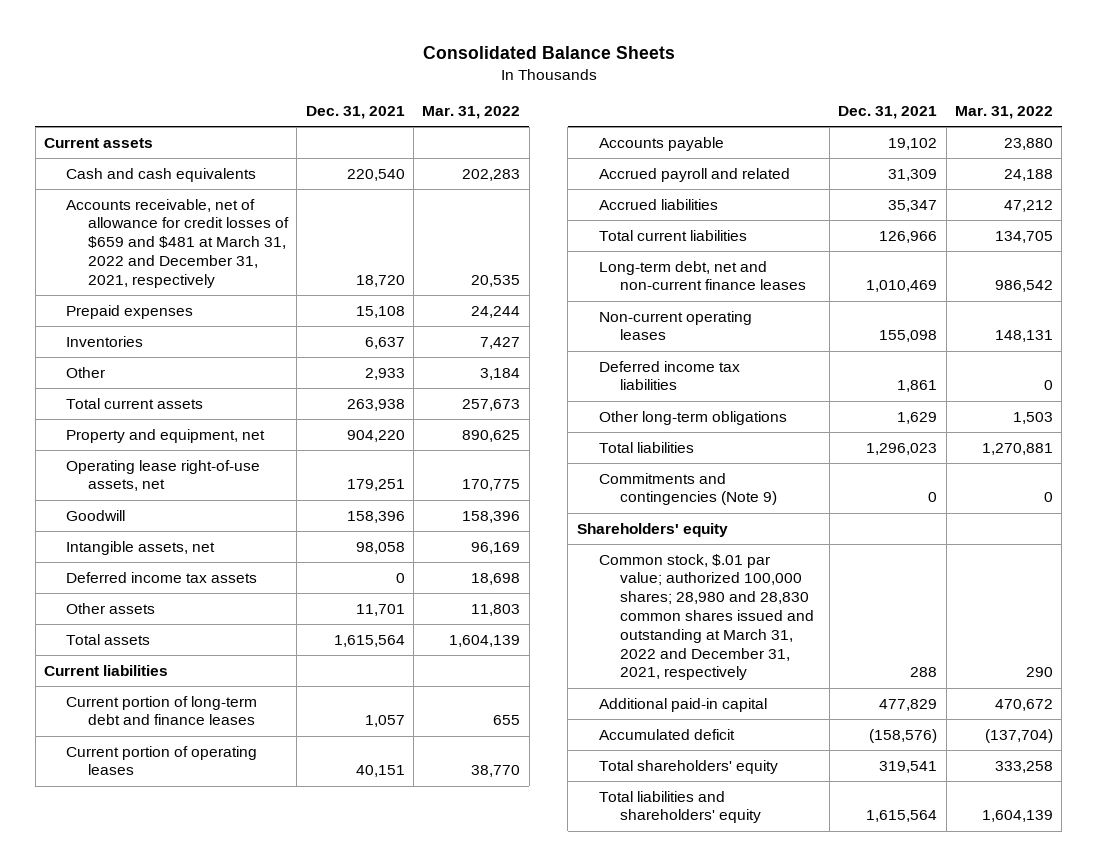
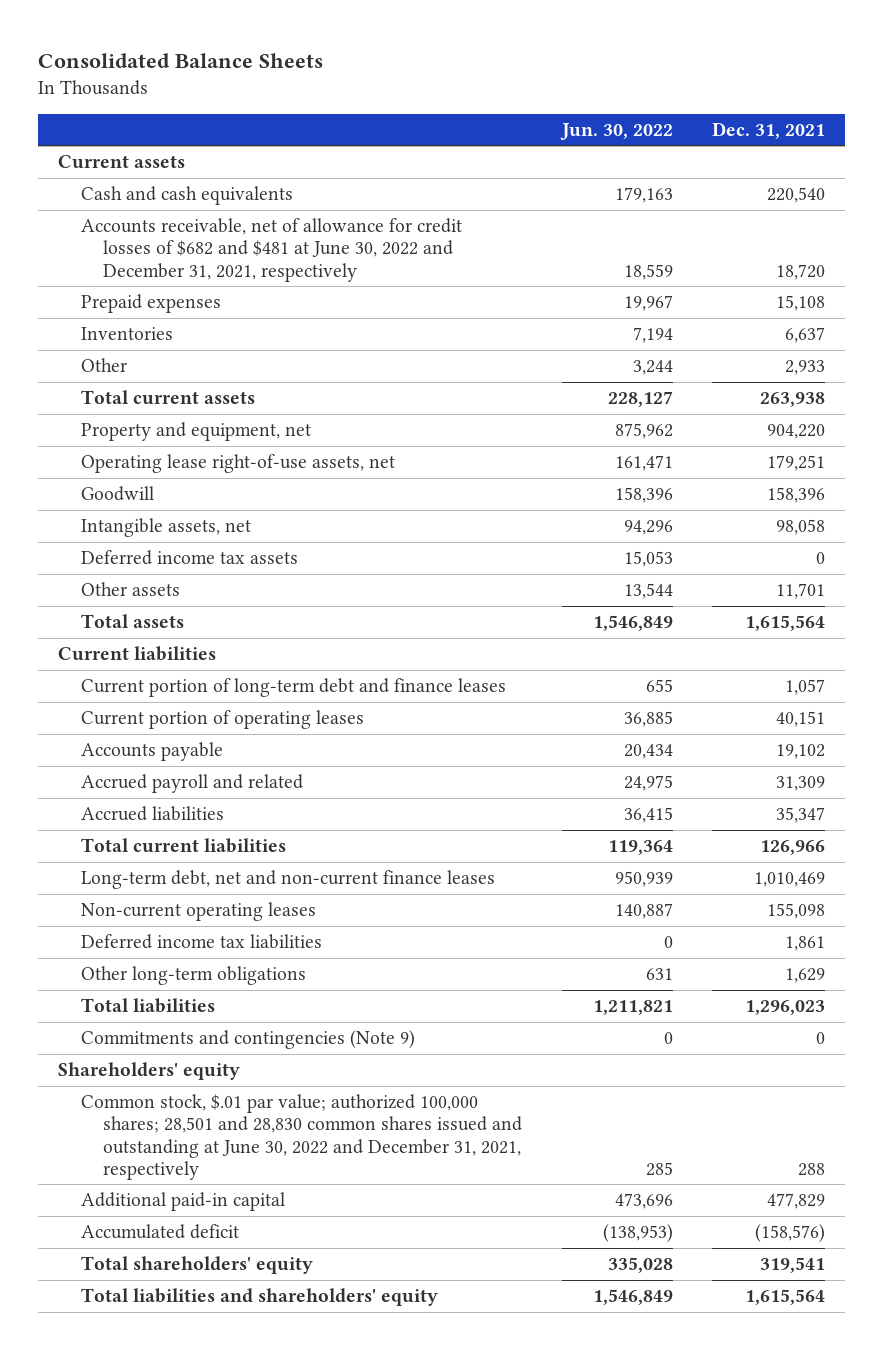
[422,106,521,120] Mar. 31, 2022 -> none
none -> [559,122,673,140] Jun. 30, 2022
[65,198,289,288] Accounts receivable, net of allowance for credit losses of $659 and $481 at March 31, 2022 and December 31, 2021, respectively -> [80,218,462,282] Accounts receivable, net of allowance for credit losses of $682 and $481 at June 30, 2022 and December 31, 2021, respectively
[598,553,815,681] Common stock, $.01 par value; authorized 100,000 shares; 28,980 and 28,830 common shares issued and outstanding at March 31, 2022 and December 31, 2021, respectively -> [80,1094,523,1180] Common stock, $.01 par value; authorized 100,000 shares; 28,501 and 28,830 common shares issued and outstanding at June 30, 2022 and December 31, 2021, respectively

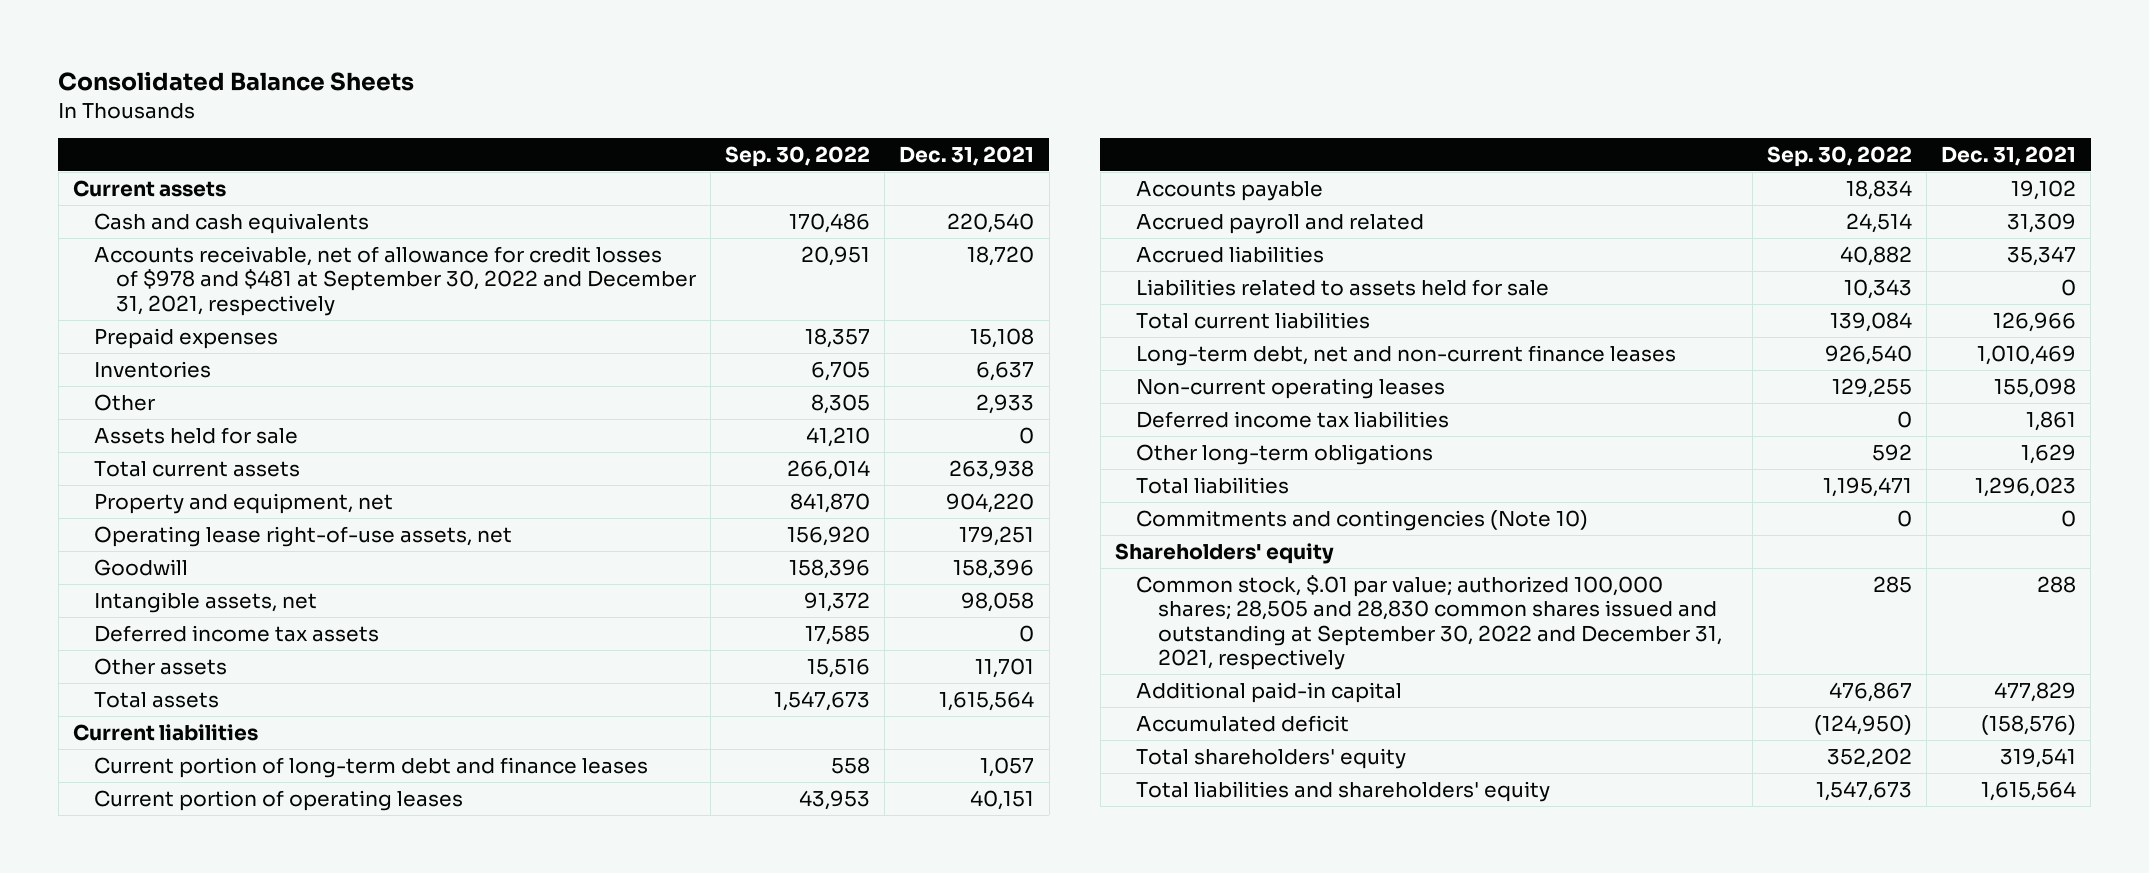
[559,122,673,140] Jun. 30, 2022 -> none
none -> [725,145,871,167] Sep. 30, 2022
[80,218,462,282] Accounts receivable, net of allowance for credit losses of $682 and $481 at June 30, 2022 and December 31, 2021, respectively -> [94,245,696,316] Accounts receivable, net of allowance for credit losses of $978 and $481 at September 30, 2022 and December 31, 2021, respectively
none -> [94,426,299,444] Assets held for sale
none -> [1136,278,1550,296] Liabilities related to assets held for sale
[80,1030,415,1050] Commitments and contingencies (Note 9) -> [1136,509,1589,531] Commitments and contingencies (Note 10)
[80,1094,523,1180] Common stock, $.01 par value; authorized 100,000 shares; 28,501 and 28,830 common shares issued and outstanding at June 30, 2022 and December 31, 2021, respectively -> [1136,574,1722,671] Common stock, $.01 par value; authorized 100,000 shares; 28,505 and 28,830 common shares issued and outstanding at September 30, 2022 and December 31, 2021, respectively

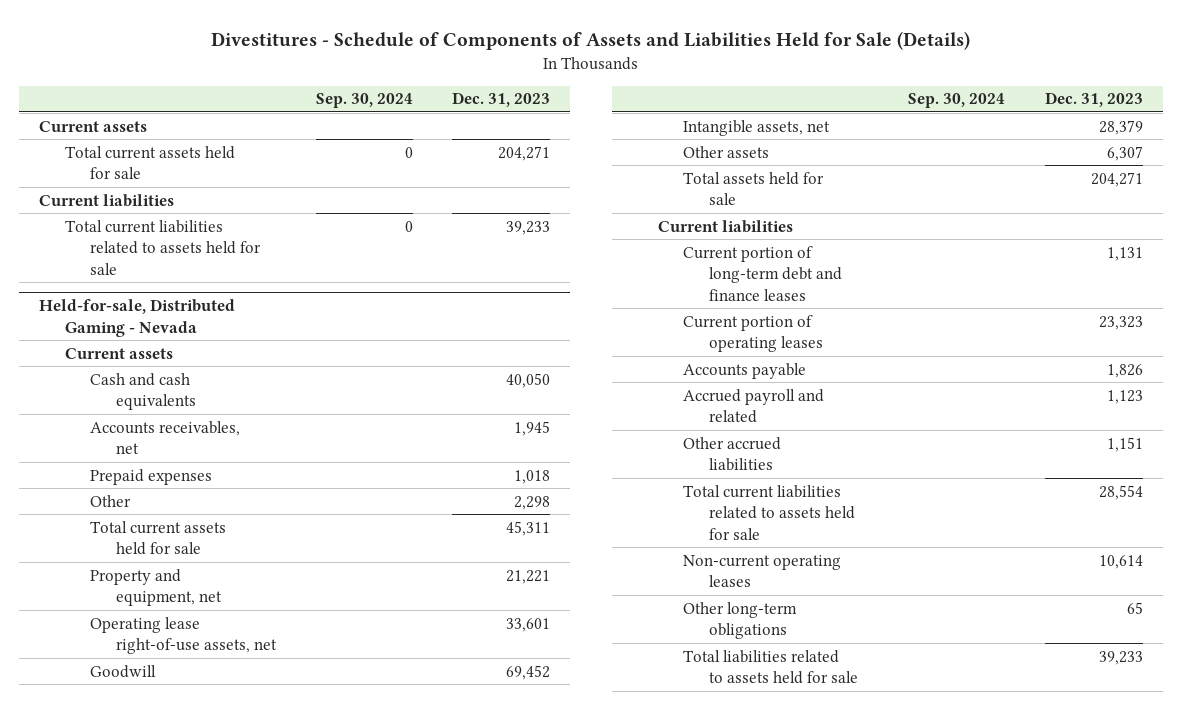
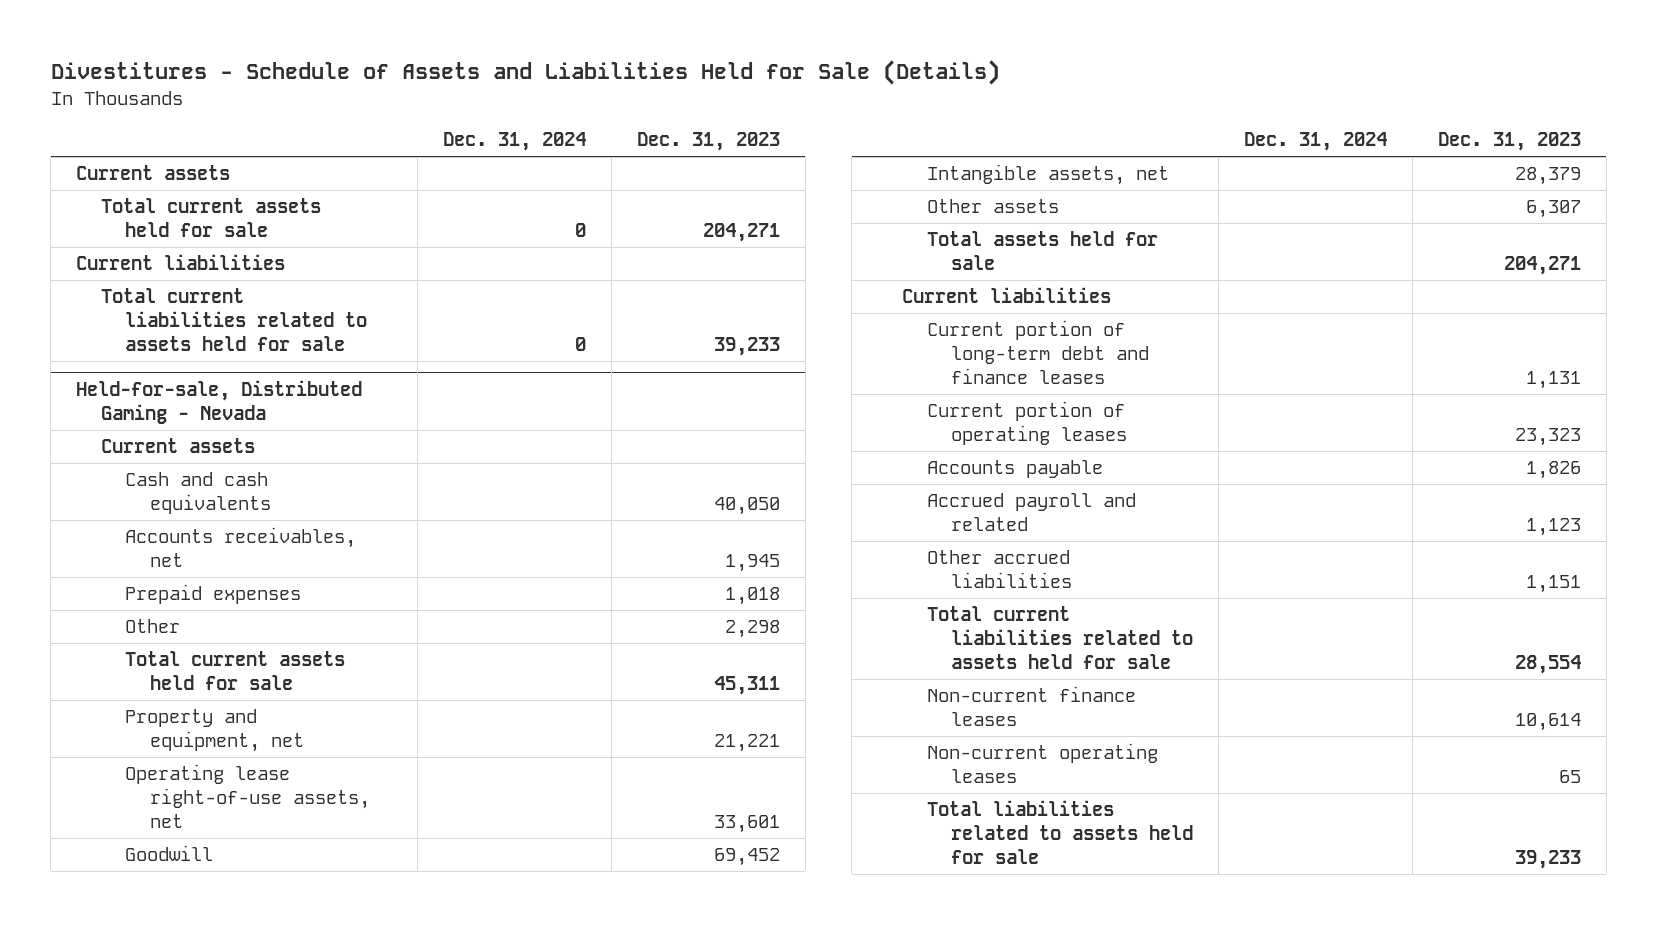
[211,30,971,50] Divestitures - Schedule of Components of Assets and Liabilities Held for Sale (Details) -> [50,60,1000,86] Divestitures - Schedule of Assets and Liabilities Held for Sale (Details)
[315,93,413,109] Sep. 30, 2024 -> none
none -> [442,132,586,152] Dec. 31, 2024
[683,601,798,640] Other long-term obligations -> none
none -> [926,686,1136,726] Non-current finance leases
[1098,554,1143,569] 10,614 -> [1558,769,1581,783] 65

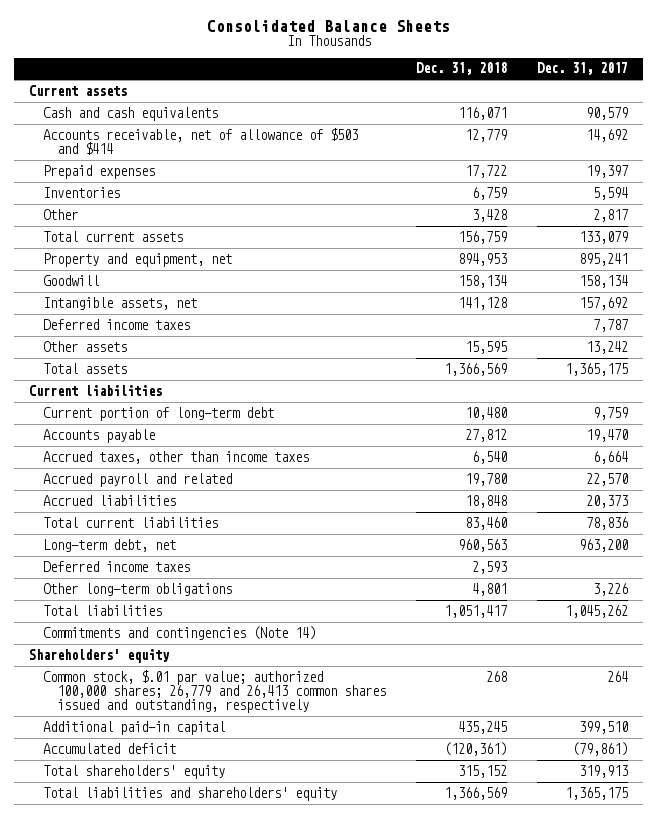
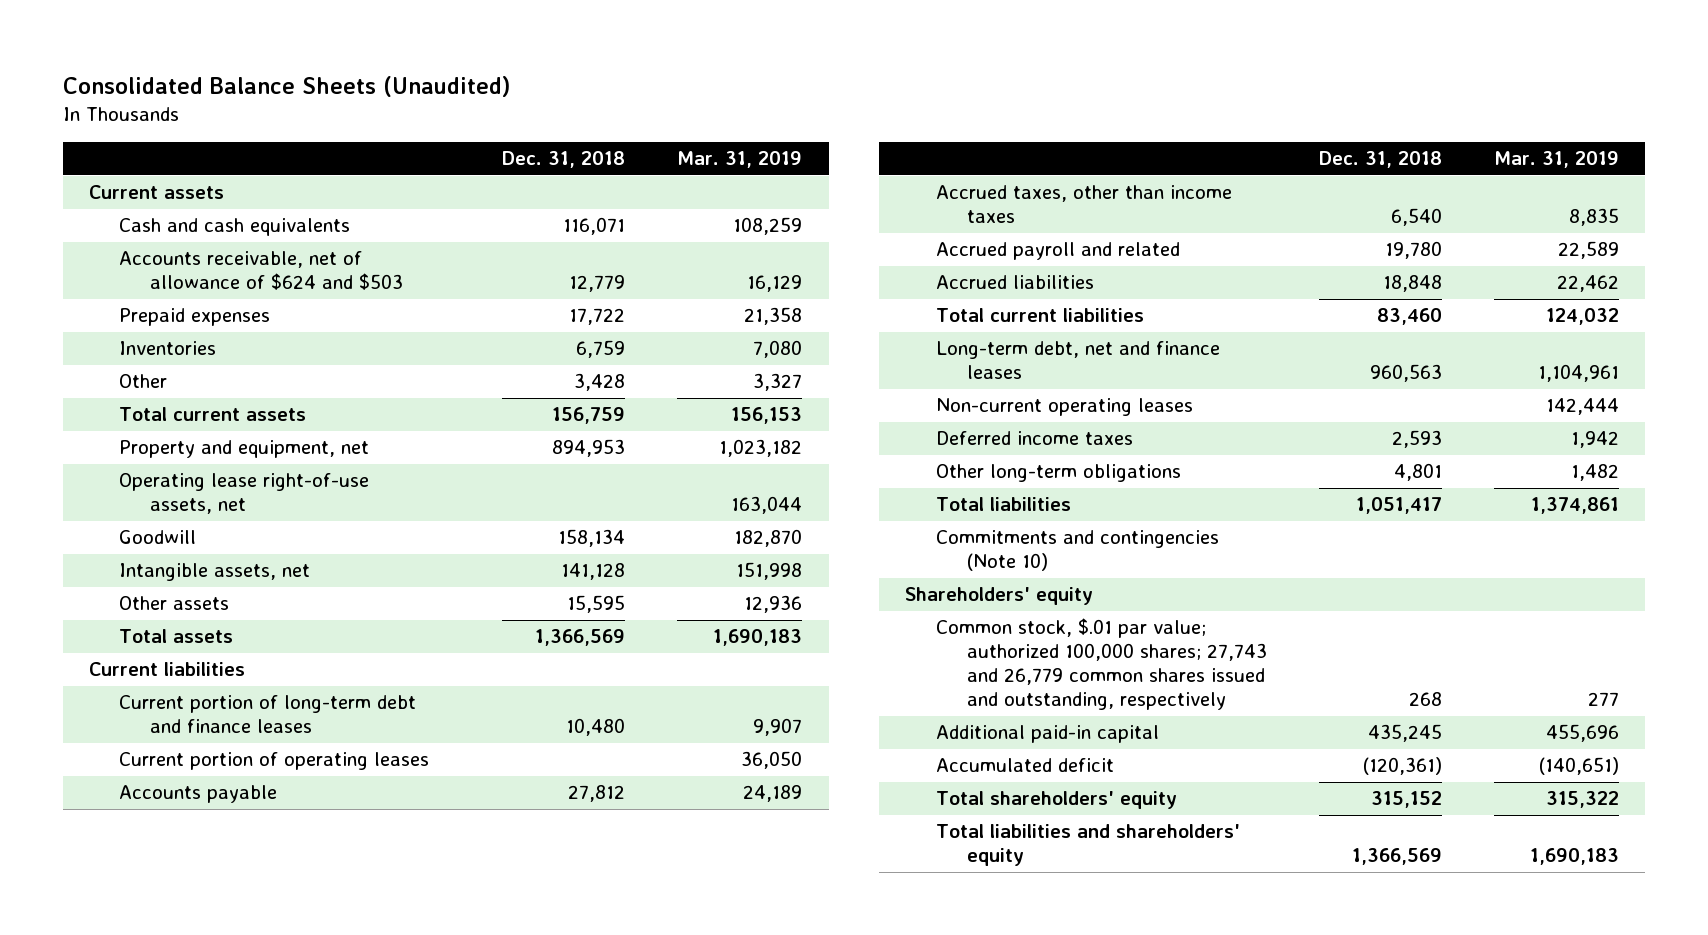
[206,19,450,32] Consolidated Balance Sheets -> [62,76,510,98] Consolidated Balance Sheets (Unaudited)
[537,62,629,76] Dec. 31, 2017 -> none
none -> [677,151,803,169] Mar. 31, 2019
[43,127,359,155] Accounts receivable, net of allowance of $503 and $414 -> [119,251,404,291] Accounts receivable, net of allowance of $624 and $503
none -> [119,473,370,515] Operating lease right-of-use assets, net
[43,318,191,330] Deferred income taxes -> none
[43,406,275,421] Current portion of long-term debt -> [119,695,417,734] Current portion of long-term debt and finance leases
none -> [119,752,430,771] Current portion of operating leases
[43,538,177,552] Long-term debt, net -> [936,341,1221,380] Long-term debt, net and finance leases
none -> [936,398,1194,417] Non-current operating leases
[43,625,317,640] Commitments and contingencies (Note 14) -> [936,530,1220,572] Commitments and contingencies (Note 10)
[43,669,386,713] Common stock, $.01 par value; authorized 100,000 shares; 26,779 and 26,413 common shares issued and outstanding, respectively -> [936,618,1267,711] Common stock, $.01 par value; authorized 100,000 shares; 27,743 and 26,779 common shares issued and outstanding, respectively

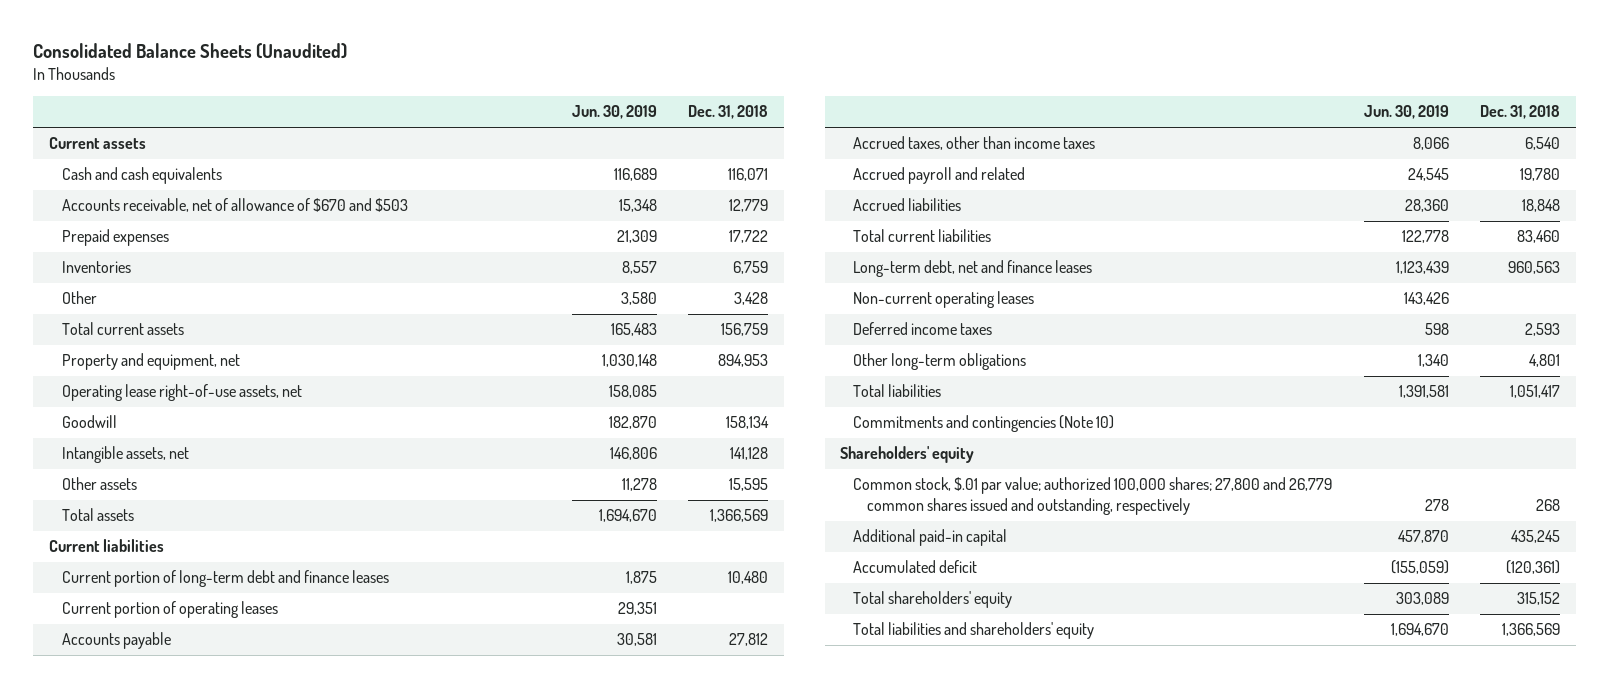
[677,151,803,169] Mar. 31, 2019 -> none
none -> [572,105,658,120] Jun. 30, 2019
[119,251,404,291] Accounts receivable, net of allowance of $624 and $503 -> [61,198,408,213] Accounts receivable, net of allowance of $670 and $503
[936,618,1267,711] Common stock, $.01 par value; authorized 100,000 shares; 27,743 and 26,779 common shares issued and outstanding, respectively -> [853,477,1333,516] Common stock, $.01 par value; authorized 100,000 shares; 27,800 and 26,779 common shares issued and outstanding, respectively

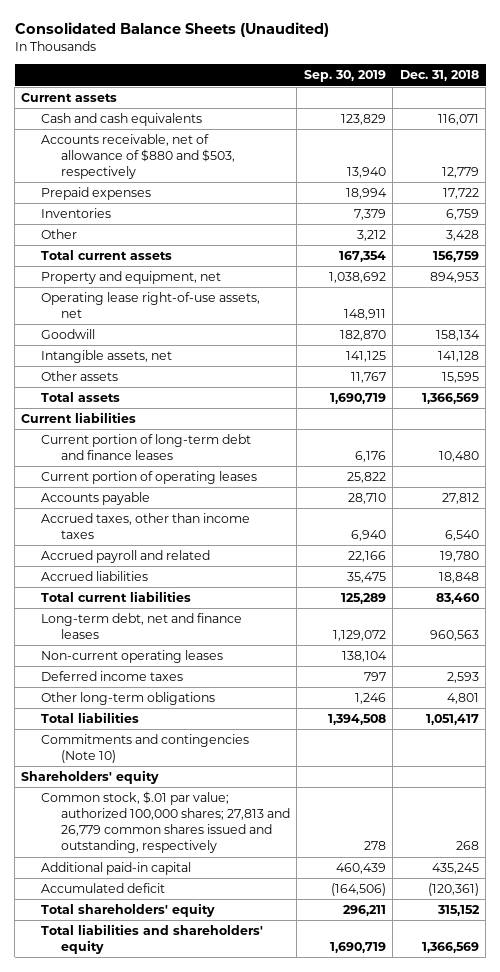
[572,105,658,120] Jun. 30, 2019 -> none
none -> [303,70,386,83] Sep. 30, 2019
[61,198,408,213] Accounts receivable, net of allowance of $670 and $503 -> [41,134,236,180] Accounts receivable, net of allowance of $880 and $503, respectively
[853,477,1333,516] Common stock, $.01 par value; authorized 100,000 shares; 27,800 and 26,779 common shares issued and outstanding, respectively -> [41,791,291,854] Common stock, $.01 par value; authorized 100,000 shares; 27,813 and 26,779 common shares issued and outstanding, respectively

